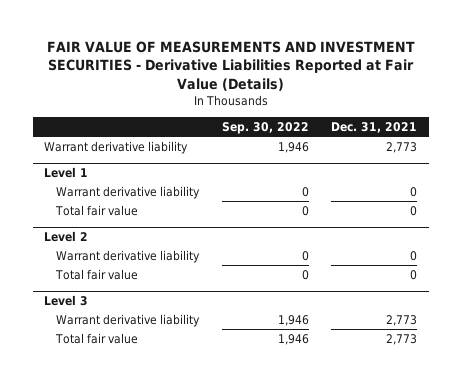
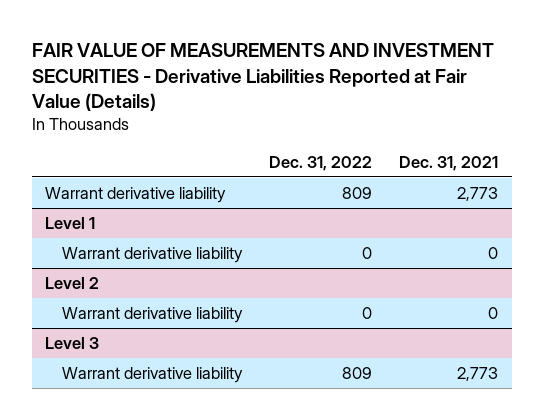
[221,122,309,135] Sep. 30, 2022 -> none
none -> [269,155,373,171] Dec. 31, 2022
[54,204,138,216] Total fair value -> none
[54,268,138,280] Total fair value -> none
[54,332,138,344] Total fair value -> none

